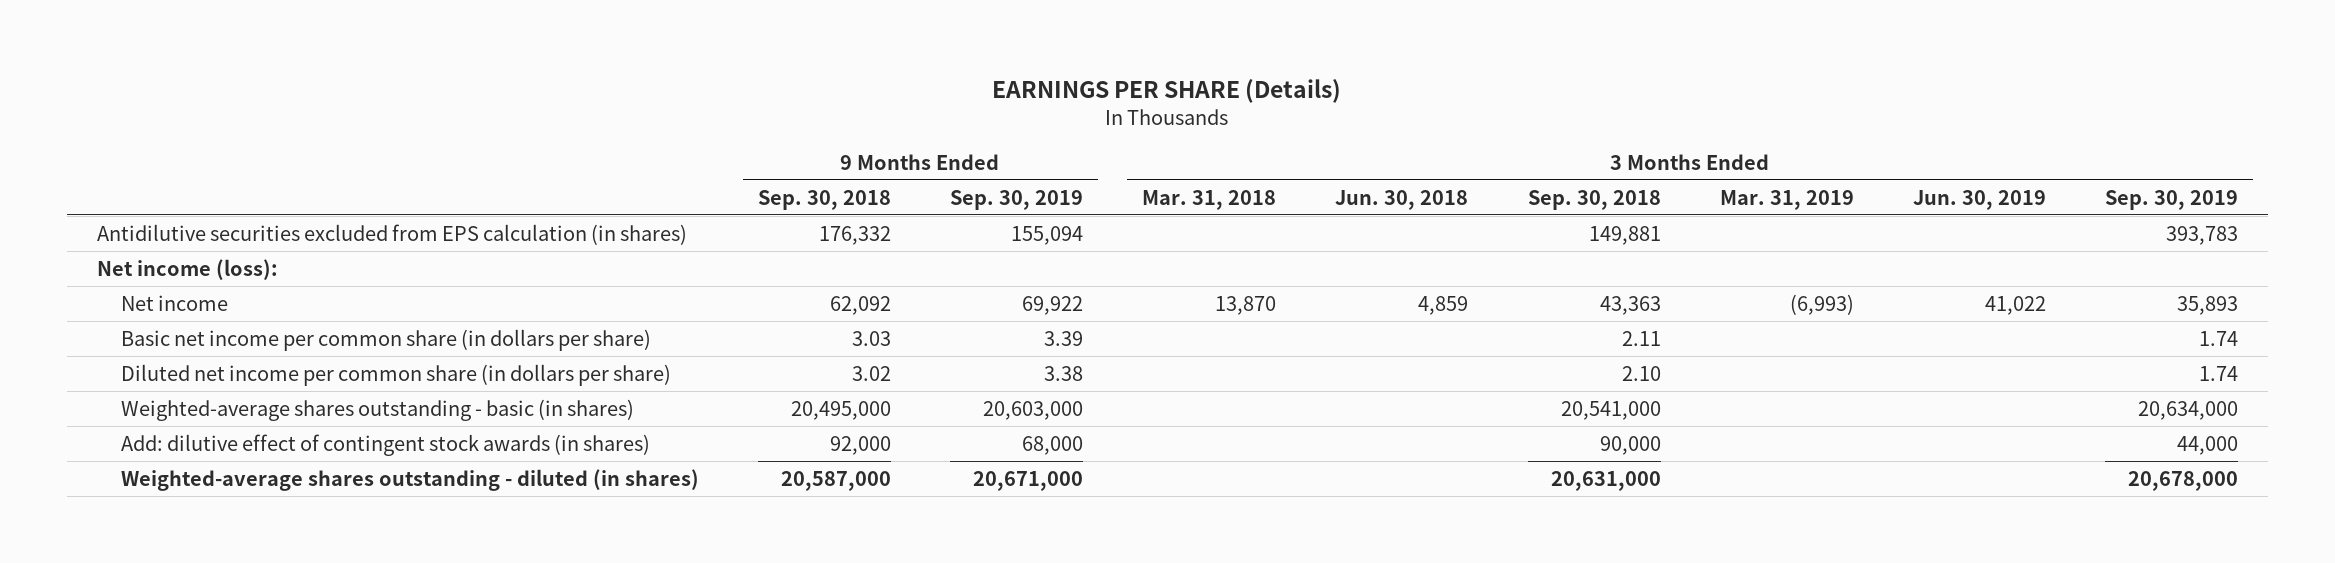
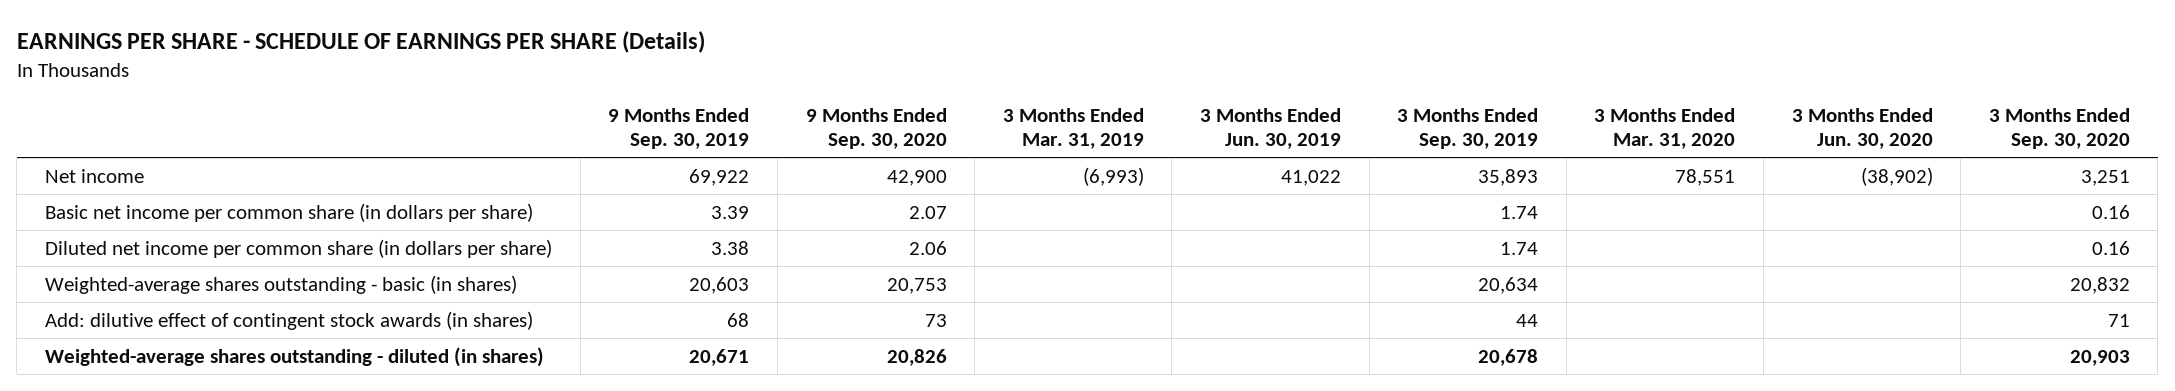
[992,79,1342,104] EARNINGS PER SHARE (Details) -> [16,30,705,53] EARNINGS PER SHARE - SCHEDULE OF EARNINGS PER SHARE (Details)
[757,189,891,210] Sep. 30, 2018 -> none
[1142,189,1277,210] Mar. 31, 2018 -> none
[1335,189,1469,210] Jun. 30, 2018 -> none
[1527,189,1661,210] Sep. 30, 2018 -> none
none -> [805,108,947,149] 9 Months Ended Sep. 30, 2020
none -> [1594,108,1736,149] 3 Months Ended Mar. 31, 2020
none -> [1791,108,1933,149] 3 Months Ended Jun. 30, 2020
none -> [1988,108,2130,149] 3 Months Ended Sep. 30, 2020
[96,223,687,245] Antidilutive securities excluded from EPS calculation (in shares) -> none
[96,258,278,280] Net income (loss): -> none
[982,400,1083,420] 20,603,000 -> [689,276,750,294] 20,603
[2138,400,2239,420] 20,634,000 -> [1478,276,1539,294] 20,634
[1021,435,1083,455] 68,000 -> [727,312,750,327] 68
[2177,435,2239,455] 44,000 -> [1516,313,1539,327] 44
[972,470,1083,491] 20,671,000 -> [689,348,750,366] 20,671
[2128,470,2239,491] 20,678,000 -> [1478,348,1539,366] 20,678

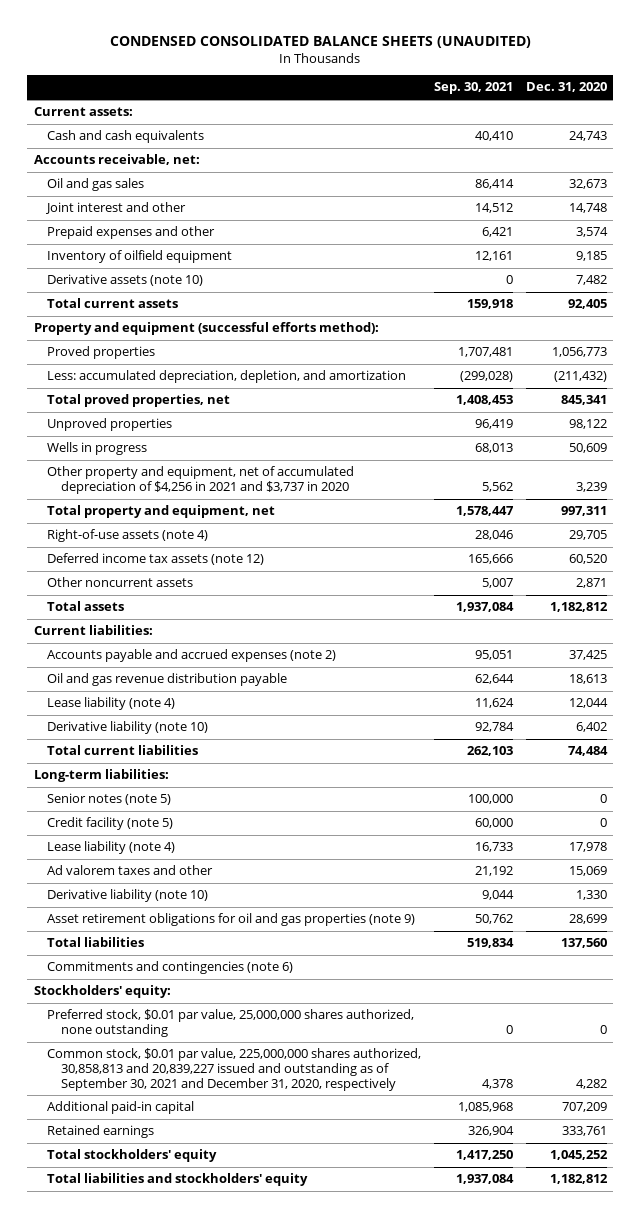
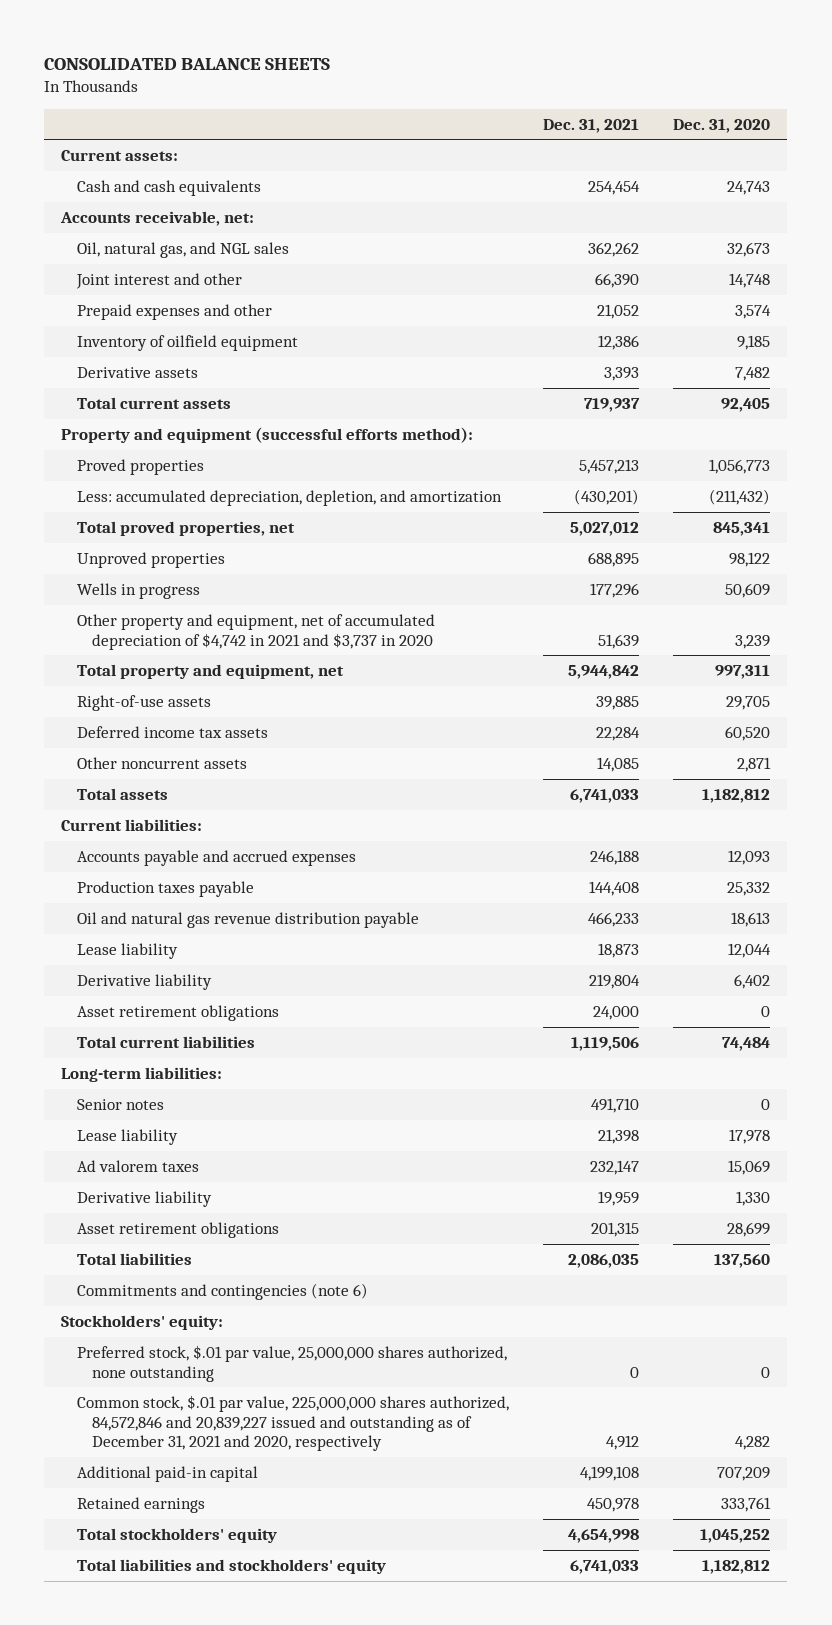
[110,36,532,49] CONDENSED CONSOLIDATED BALANCE SHEETS (UNAUDITED) -> [44,57,331,70] CONSOLIDATED BALANCE SHEETS
[434,82,514,95] Sep. 30, 2021 -> none
none -> [542,118,639,133] Dec. 31, 2021
[47,178,145,192] Oil and gas sales -> [76,241,289,258] Oil, natural gas, and NGL sales
[47,274,204,287] Derivative assets (note 10) -> [76,366,198,378] Derivative assets
[47,466,355,494] Other property and equipment, net of accumulated depreciation of $4,256 in 2021 and $3,737 in 2020 -> [76,613,435,650] Other property and equipment, net of accumulated depreciation of $4,742 in 2021 and $3,737 in 2020
[47,529,209,543] Right-of-use assets (note 4) -> [76,694,211,711] Right-of-use assets
[47,553,265,566] Deferred income tax assets (note 12) -> [76,725,268,738] Deferred income tax assets
[47,649,337,663] Accounts payable and accrued expenses (note 2) -> [76,849,356,866] Accounts payable and accrued expenses
[569,650,608,661] 37,425 -> [728,849,771,865] 12,093
none -> [76,880,254,897] Production taxes payable
[47,673,288,687] Oil and gas revenue distribution payable -> [76,911,419,928] Oil and natural gas revenue distribution payable
[47,697,176,711] Lease liability (note 4) -> [76,942,178,959] Lease liability
[47,721,209,735] Derivative liability (note 10) -> [76,973,212,990] Derivative liability
none -> [76,1004,279,1021] Asset retirement obligations
[47,817,174,831] Credit facility (note 5) -> none
[47,793,172,806] Senior notes (note 5) -> [76,1098,164,1110] Senior notes
[47,841,176,855] Lease liability (note 4) -> [76,1128,178,1145] Lease liability
[47,865,214,876] Ad valorem taxes and other -> [76,1159,199,1172] Ad valorem taxes
[47,889,209,903] Derivative liability (note 10) -> [76,1190,212,1207] Derivative liability
[47,913,416,927] Asset retirement obligations for oil and gas properties (note 9) -> [76,1221,279,1238] Asset retirement obligations
[47,1009,415,1037] Preferred stock, $0.01 par value, 25,000,000 shares authorized, none outstanding -> [76,1344,507,1382] Preferred stock, $.01 par value, 25,000,000 shares authorized, none outstanding
[47,1048,422,1091] Common stock, $0.01 par value, 225,000,000 shares authorized, 30,858,813 and 20,839,227 issued and outstanding as of September 30, 2021 and December 31, 2020, respectively -> [76,1394,509,1452] Common stock, $.01 par value, 225,000,000 shares authorized, 84,572,846 and 20,839,227 issued and outstanding as of December 31, 2021 and 2020, respectively

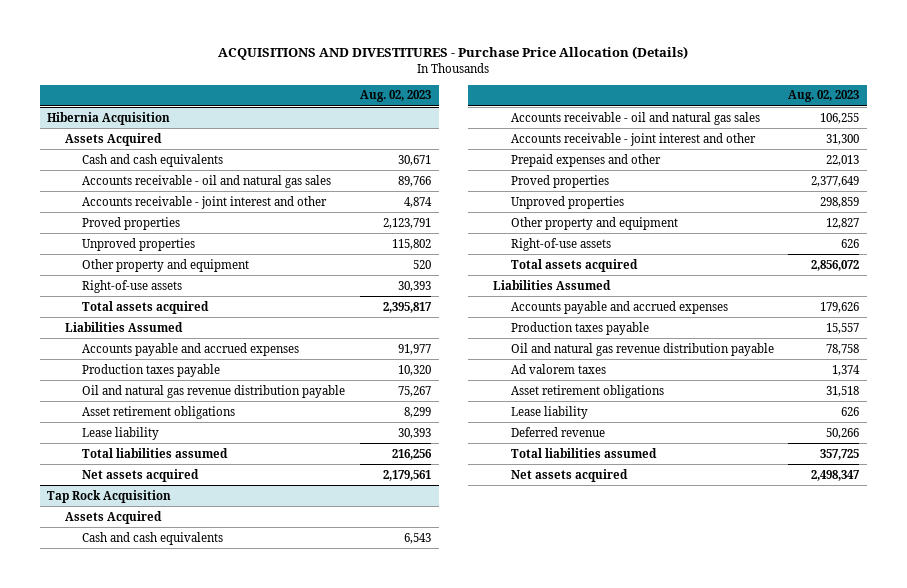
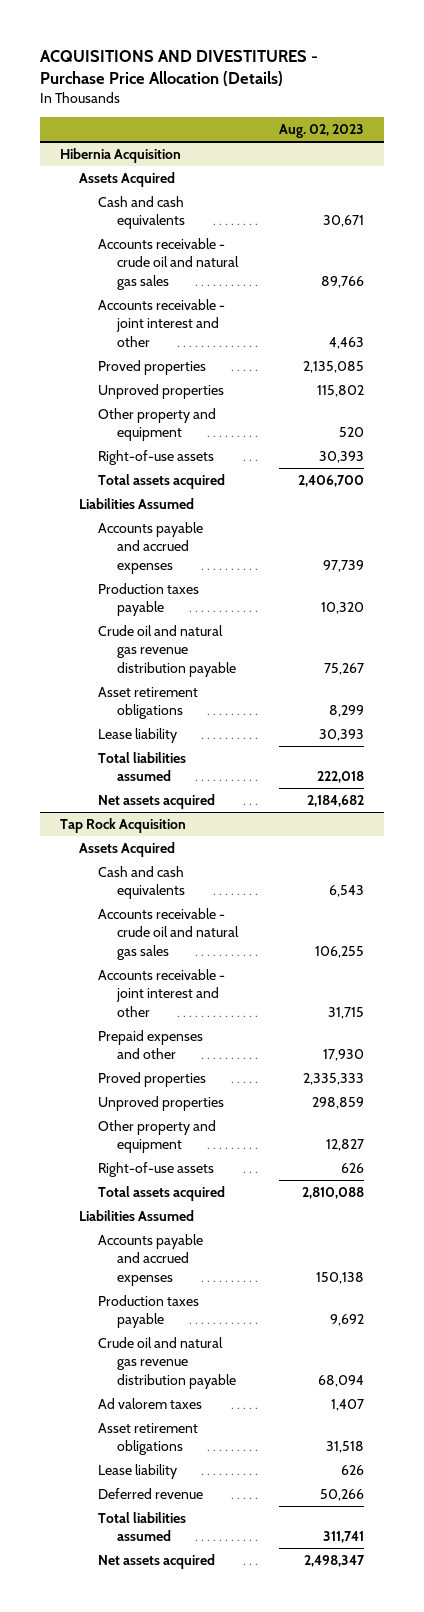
[82,174,332,188] Accounts receivable - oil and natural gas sales -> [97,237,239,290] Accounts receivable - crude oil and natural gas sales
[404,196,433,208] 4,874 -> [328,336,364,349] 4,463
[383,217,432,229] 2,123,791 -> [302,360,364,373] 2,135,085
[383,301,433,313] 2,395,817 -> [297,474,364,487] 2,406,700
[398,343,432,355] 91,977 -> [322,559,364,572] 97,739
[82,384,346,398] Oil and natural gas revenue distribution payable -> [97,624,236,677] Crude oil and natural gas revenue distribution payable
[392,448,433,460] 216,256 -> [316,771,364,784] 222,018
[383,469,432,481] 2,179,561 -> [306,794,364,807] 2,184,682
[510,111,760,125] Accounts receivable - oil and natural gas sales -> [97,907,239,960] Accounts receivable - crude oil and natural gas sales
[826,133,860,145] 31,300 -> [327,1006,364,1019] 31,715
[826,154,860,166] 22,013 -> [322,1049,364,1062] 17,930
[811,175,860,187] 2,377,649 -> [302,1072,364,1085] 2,335,333
[811,259,860,271] 2,856,072 -> [301,1186,364,1199] 2,810,088
[820,301,860,313] 179,626 -> [315,1271,364,1284] 150,138
[826,322,860,334] 15,557 -> [329,1314,364,1327] 9,692
[510,342,774,356] Oil and natural gas revenue distribution payable -> [97,1336,236,1389] Crude oil and natural gas revenue distribution payable
[826,343,860,355] 78,758 -> [317,1374,364,1387] 68,094
[832,364,861,376] 1,374 -> [330,1398,364,1411] 1,407
[820,448,860,460] 357,725 -> [322,1531,364,1544] 311,741

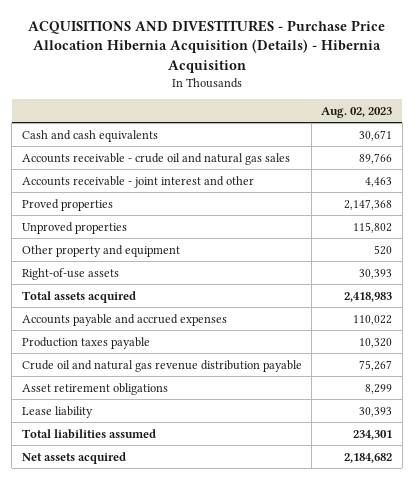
[39,49,318,86] ACQUISITIONS AND DIVESTITURES - Purchase Price Allocation (Details) -> [27,20,385,73] ACQUISITIONS AND DIVESTITURES - Purchase Price Allocation Hibernia Acquisition (Details) - Hibernia Acquisition
[60,147,182,163] Hibernia Acquisition -> none
[79,171,176,187] Assets Acquired -> none
[302,360,364,373] 2,135,085 -> [344,198,393,210] 2,147,368
[79,497,195,509] Liabilities Assumed -> none
[297,474,364,487] 2,406,700 -> [344,291,393,302] 2,418,983
[322,559,364,572] 97,739 -> [353,314,393,325] 110,022
[316,771,364,784] 222,018 -> [353,429,393,440] 234,301
[60,817,187,833] Tap Rock Acquisition -> none
[79,841,176,857] Assets Acquired -> none
[97,865,185,900] Cash and cash equivalents -> none
[97,907,239,960] Accounts receivable - crude oil and natural gas sales -> none
[97,968,225,1017] Accounts receivable - joint interest and other -> none
[97,1029,203,1060] Prepaid expenses and other -> none
[97,1071,206,1087] Proved properties -> none
[97,1095,224,1111] Unproved properties -> none
[97,1119,216,1154] Other property and equipment -> none
[97,1161,214,1177] Right-of-use assets -> none
[97,1185,225,1201] Total assets acquired -> none
[79,1209,195,1221] Liabilities Assumed -> none
[97,1233,203,1286] Accounts payable and accrued expenses -> none
[97,1294,199,1329] Production taxes payable -> none
[97,1336,236,1389] Crude oil and natural gas revenue distribution payable -> none
[97,1397,202,1409] Ad valorem taxes -> none
[97,1422,198,1456] Asset retirement obligations -> none
[97,1463,177,1479] Lease liability -> none
[97,1487,203,1499] Deferred revenue -> none
[97,1511,186,1542] Total liabilities assumed -> none
[97,1553,215,1569] Net assets acquired -> none

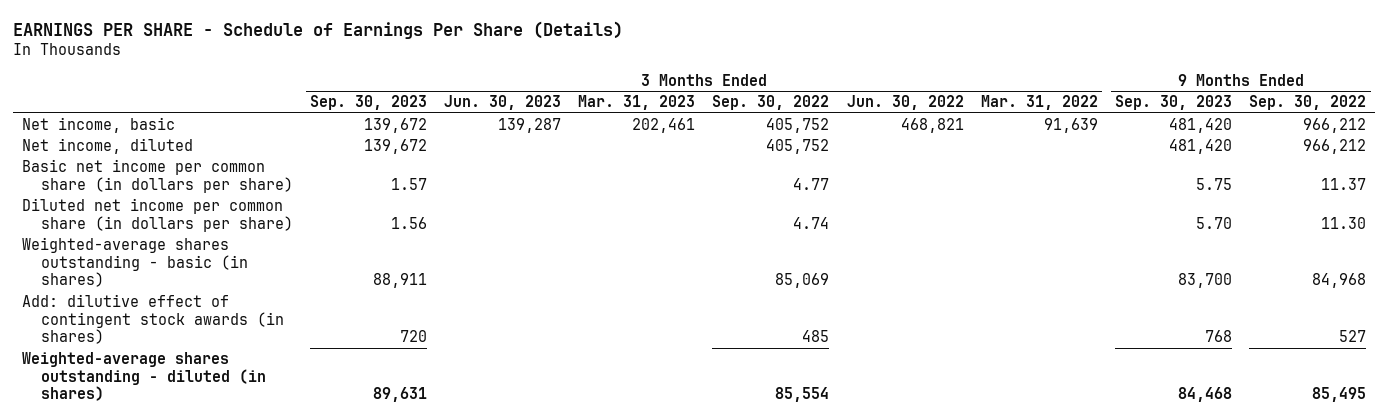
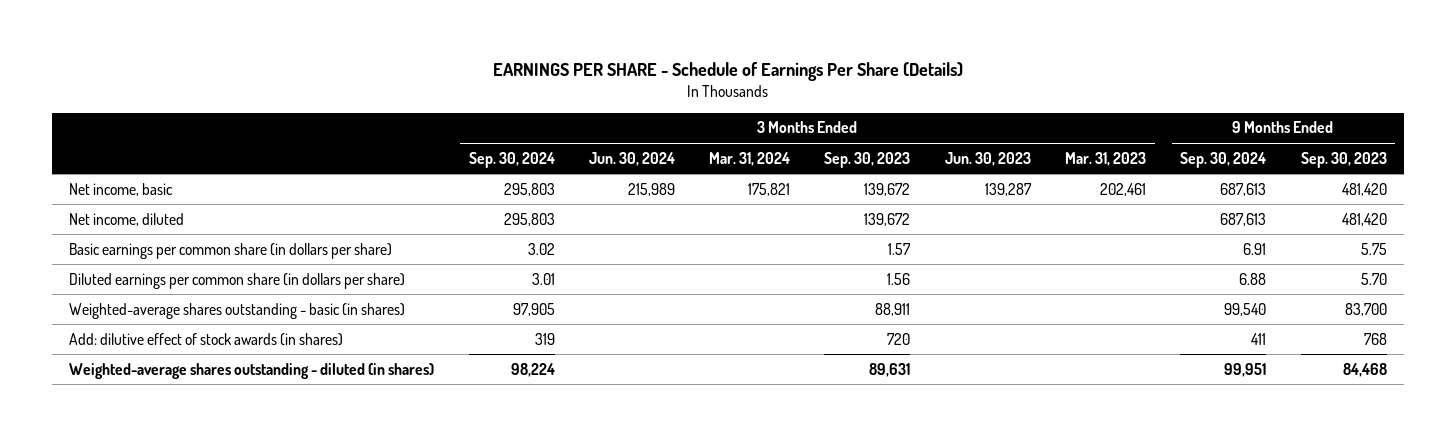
[712,95,830,111] Sep. 30, 2022 -> none
[846,95,964,111] Jun. 30, 2022 -> none
[980,95,1098,111] Mar. 31, 2022 -> none
[1249,95,1367,111] Sep. 30, 2022 -> none
none -> [468,151,555,168] Sep. 30, 2024
none -> [588,151,675,166] Jun. 30, 2024
none -> [709,151,791,166] Mar. 31, 2024
none -> [1180,151,1267,168] Sep. 30, 2024
[21,158,293,193] Basic net income per common share (in dollars per share) -> [69,242,393,259] Basic earnings per common share (in dollars per share)
[21,197,293,232] Diluted net income per common share (in dollars per share) -> [69,272,406,289] Diluted earnings per common share (in dollars per share)
[21,293,284,345] Add: dilutive effect of contingent stock awards (in shares) -> [69,332,344,346] Add: dilutive effect of stock awards (in shares)

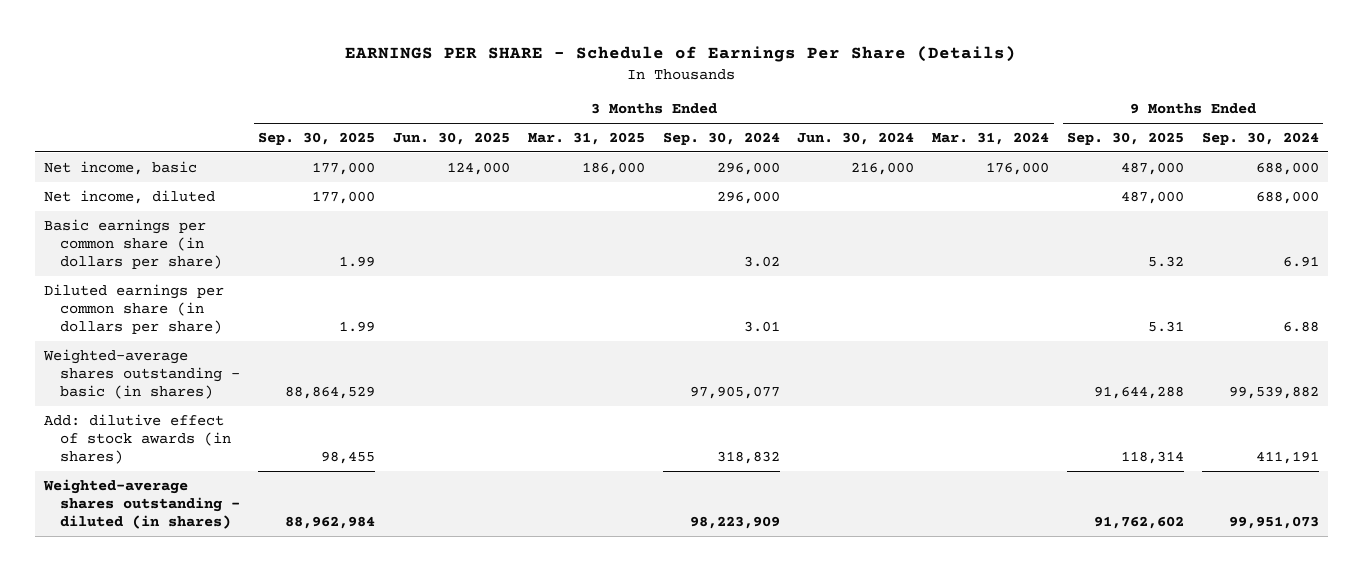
[824,151,911,168] Sep. 30, 2023 -> none
[944,151,1031,166] Jun. 30, 2023 -> none
[1065,151,1147,166] Mar. 31, 2023 -> none
[1300,151,1387,168] Sep. 30, 2023 -> none
none -> [258,132,376,146] Sep. 30, 2025
none -> [393,132,511,146] Jun. 30, 2025
none -> [527,132,645,146] Mar. 31, 2025
none -> [1067,132,1185,146] Sep. 30, 2025
[503,182,555,196] 295,803 -> [716,161,780,175] 296,000
[627,182,675,196] 215,989 -> [851,161,915,175] 216,000
[748,182,791,196] 175,821 -> [986,161,1050,175] 176,000
[1220,182,1267,196] 687,613 -> [1255,161,1319,175] 688,000
[503,212,555,226] 295,803 -> [716,190,780,204] 296,000
[1220,212,1267,226] 687,613 -> [1255,190,1319,204] 688,000
[512,302,555,316] 97,905 -> [689,385,780,399] 97,905,077
[1224,302,1267,316] 99,540 -> [1228,385,1319,399] 99,539,882
[534,332,555,345] 319 -> [716,450,780,464] 318,832
[1251,332,1267,345] 411 -> [1255,450,1319,464] 411,191
[510,362,555,377] 98,224 -> [689,515,780,529] 98,223,909
[1224,362,1267,377] 99,951 -> [1228,515,1319,529] 99,951,073

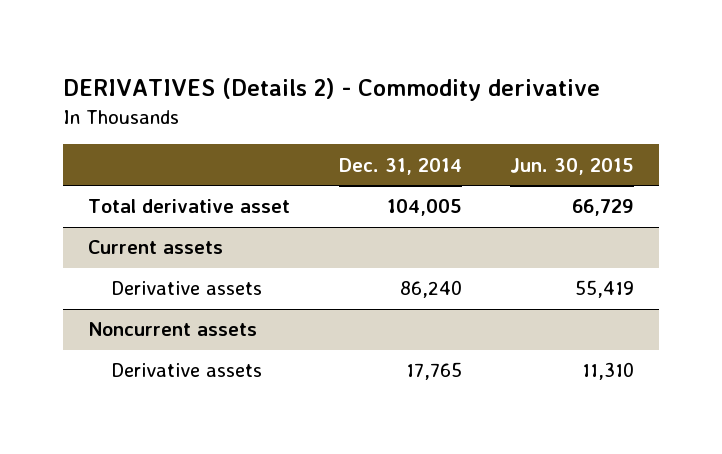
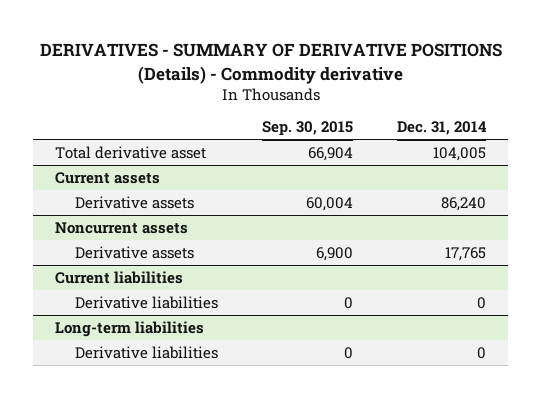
[63,77,601,101] DERIVATIVES (Details 2) - Commodity derivative -> [39,43,502,84] DERIVATIVES - SUMMARY OF DERIVATIVE POSITIONS (Details) - Commodity derivative
[510,157,635,175] Jun. 30, 2015 -> none
none -> [262,121,354,137] Sep. 30, 2015
none -> [55,270,184,284] Current liabilities
none -> [75,295,219,309] Derivative liabilities
none -> [55,320,205,337] Long-term liabilities
none -> [75,345,219,359] Derivative liabilities

